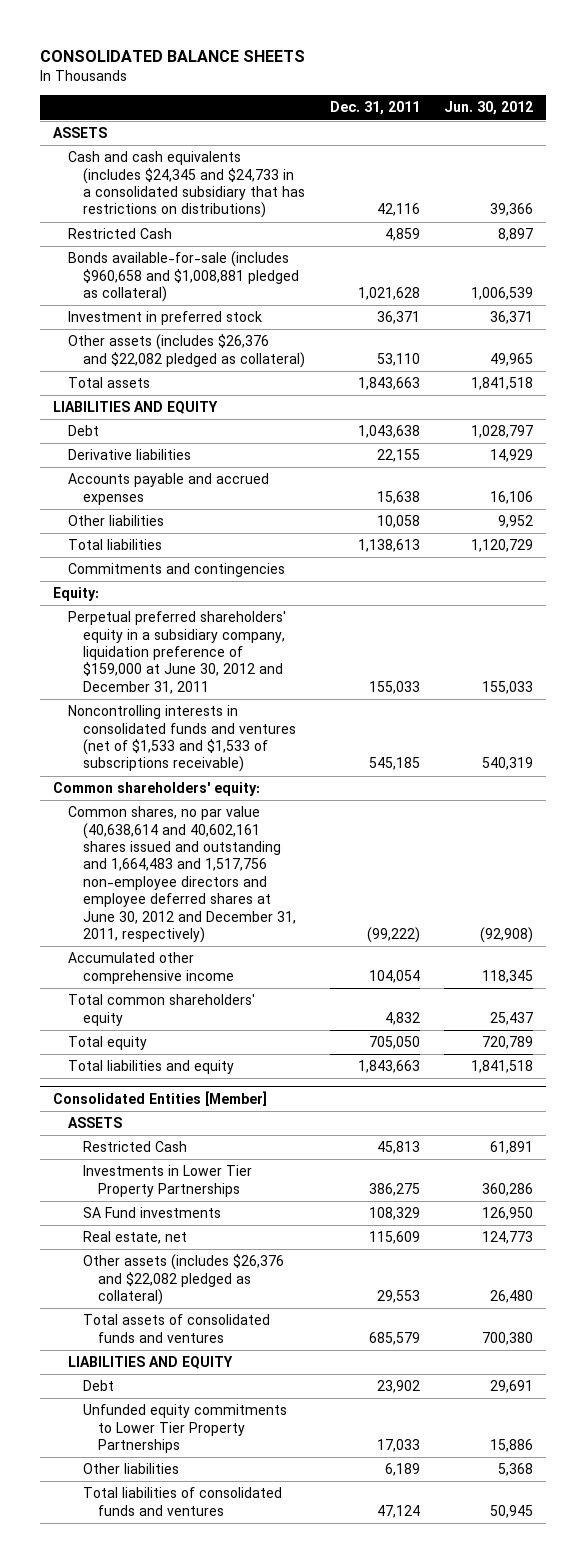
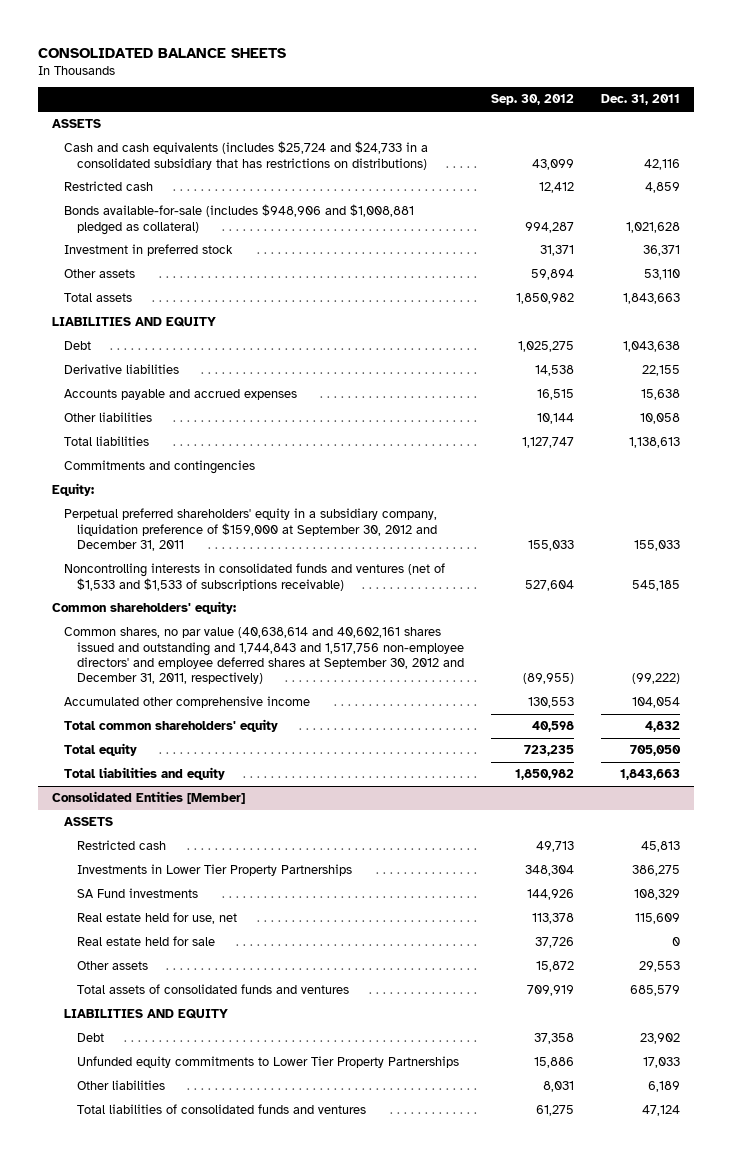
[444,101,534,116] Jun. 30, 2012 -> none
none -> [490,94,574,106] Sep. 30, 2012
[67,151,306,219] Cash and cash equivalents (includes $24,345 and $24,733 in a consolidated subsidiary that has restrictions on distributions) -> [64,141,429,170] Cash and cash equivalents (includes $25,724 and $24,733 in a consolidated subsidiary that has restrictions on distributions)
[67,228,172,240] Restricted Cash -> [64,181,154,192] Restricted cash
[67,251,300,302] Bonds available-for-sale (includes $960,658 and $1,008,881 pledged as collateral) -> [64,204,415,235] Bonds available-for-sale (includes $948,906 and $1,008,881 pledged as collateral)
[67,334,306,368] Other assets (includes $26,376 and $22,082 pledged as collateral) -> [64,269,136,279] Other assets
[67,611,286,694] Perpetual preferred shareholders' equity in a subsidiary company, liquidation preference of $159,000 at June 30, 2012 and December 31, 2011 -> [64,508,438,551] Perpetual preferred shareholders' equity in a subsidiary company, liquidation preference of $159,000 at September 30, 2012 and December 31, 2011
[67,806,297,944] Common shares, no par value (40,638,614 and 40,602,161 shares issued and outstanding and 1,664,483 and 1,517,756 non-employee directors and employee deferred shares at June 30, 2012 and December 31, 2011, respectively) -> [64,627,464,684] Common shares, no par value (40,638,614 and 40,602,161 shares issued and outstanding and 1,744,843 and 1,517,756 non-employee directors' and employee deferred shares at September 30, 2012 and December 31, 2011, respectively)
[83,1141,188,1153] Restricted Cash -> [76,840,166,851] Restricted cash
[83,1231,188,1245] Real estate, net -> [76,912,237,925] Real estate held for use, net
none -> [76,936,215,947] Real estate held for sale
[83,1254,285,1305] Other assets (includes $26,376 and $22,082 pledged as collateral) -> [76,961,148,971] Other assets

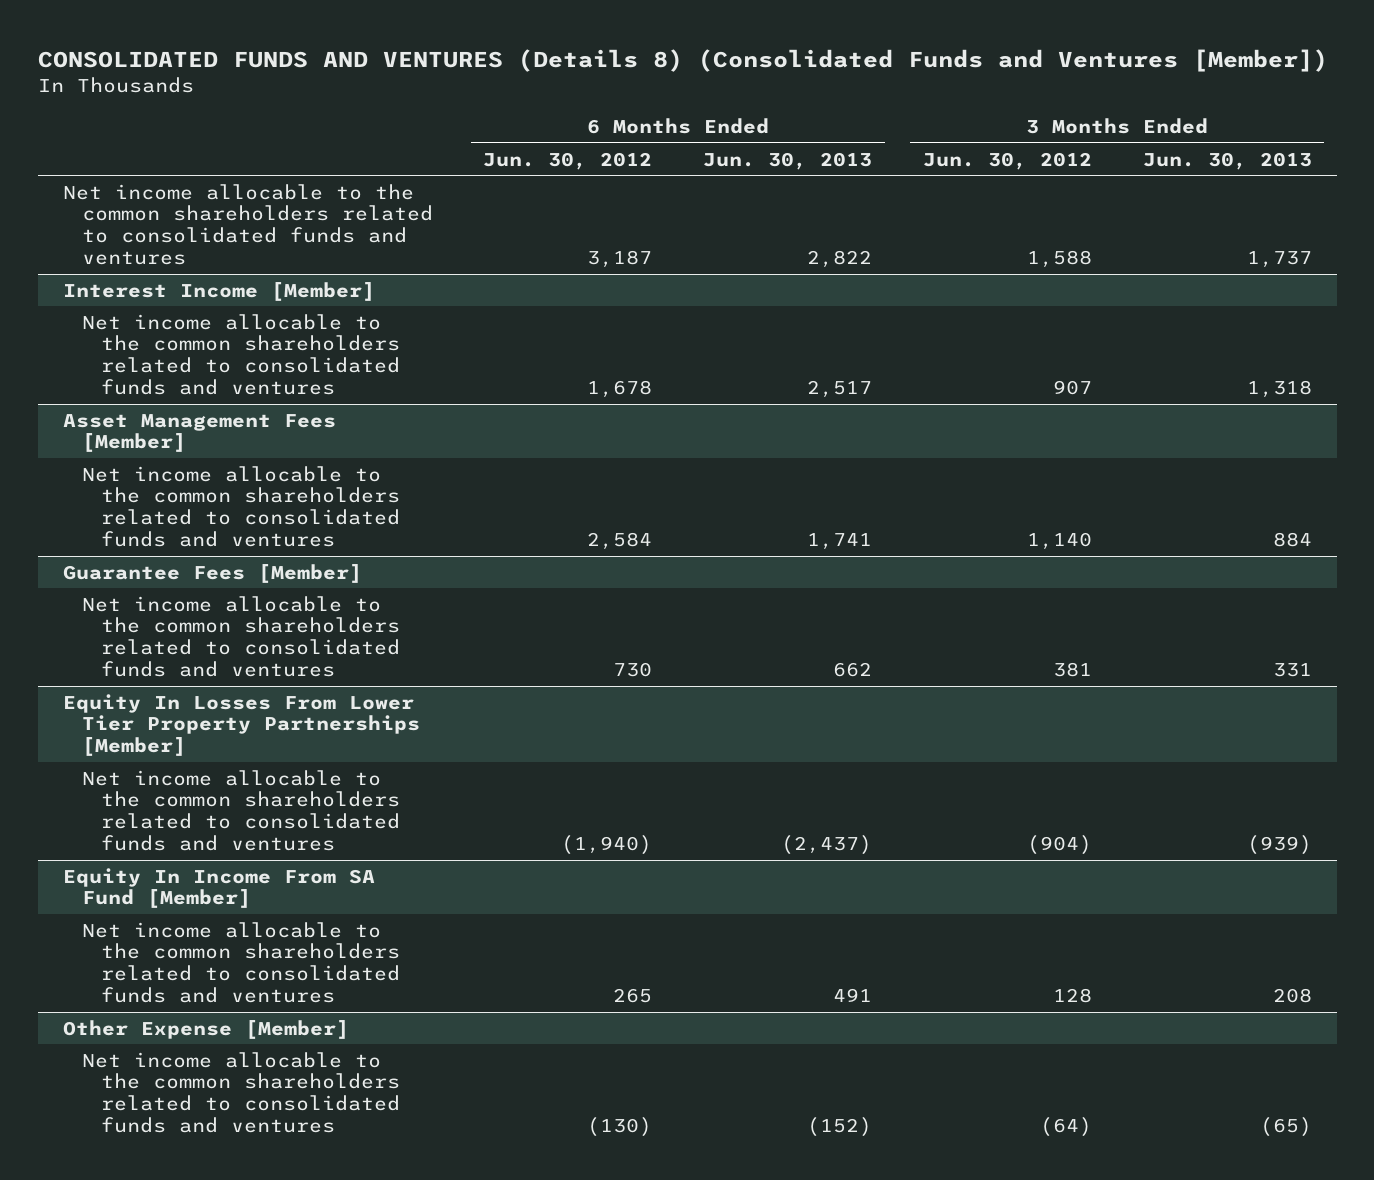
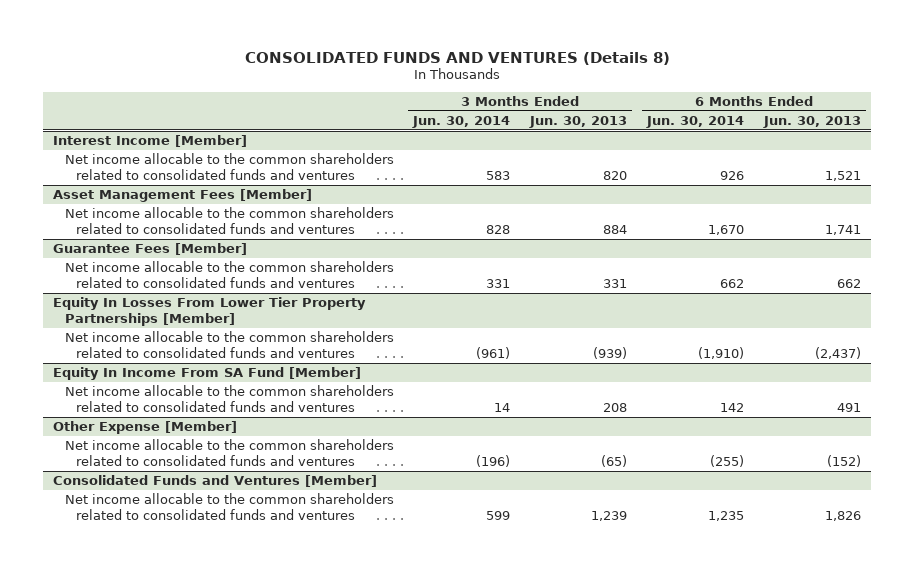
[37,48,1328,72] CONSOLIDATED FUNDS AND VENTURES (Details 8) (Consolidated Funds and Ventures [Member]) -> [244,51,670,65] CONSOLIDATED FUNDS AND VENTURES (Details 8)
[483,151,653,170] Jun. 30, 2012 -> none
[922,151,1092,170] Jun. 30, 2012 -> none
none -> [412,115,511,128] Jun. 30, 2014
none -> [645,115,744,128] Jun. 30, 2014
[62,183,433,266] Net income allocable to the common shareholders related to consolidated funds and ventures -> none
[807,380,873,399] 2,517 -> [824,170,861,181] 1,521
[1246,380,1312,399] 1,318 -> [603,170,628,180] 820
none -> [52,475,377,488] Consolidated Funds and Ventures [Member]
none -> [64,493,394,520] Net income allocable to the common shareholders related to consolidated funds and ventures

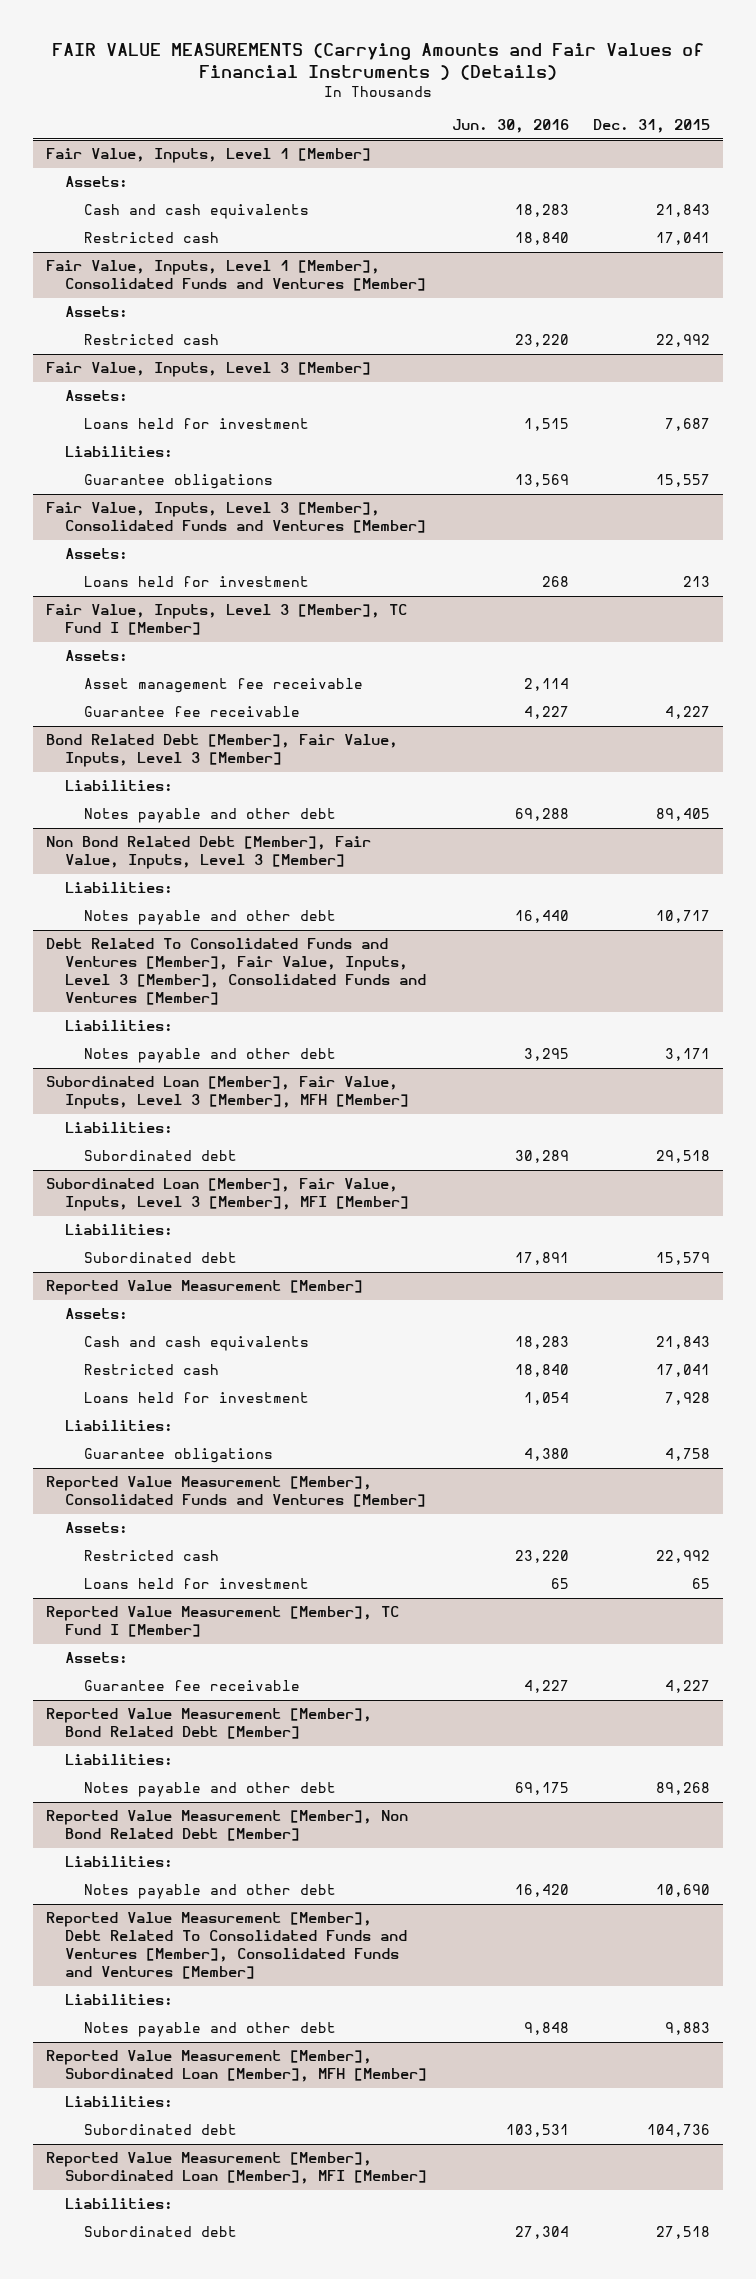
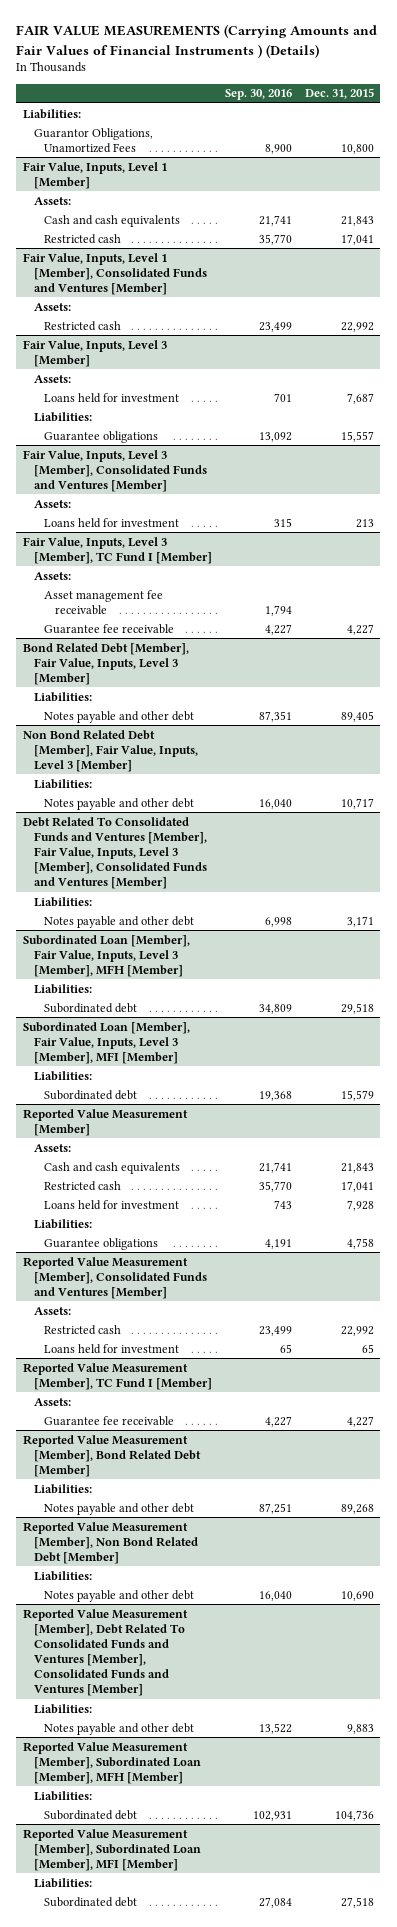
[451,119,569,134] Jun. 30, 2016 -> none
none -> [224,89,292,101] Sep. 30, 2016
none -> [22,108,81,119] Liabilities:
none -> [33,127,153,153] Guarantor Obligations, Unamortized Fees

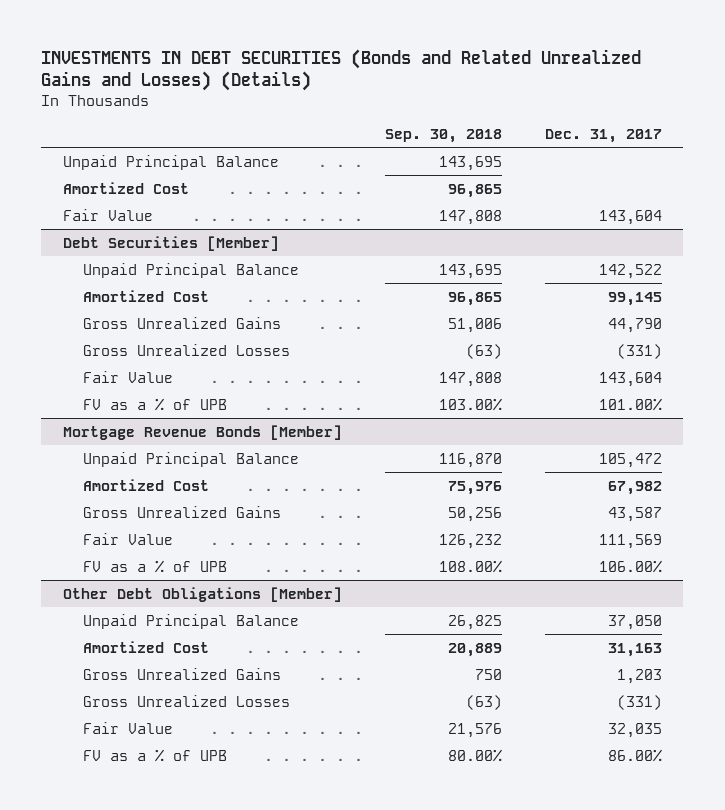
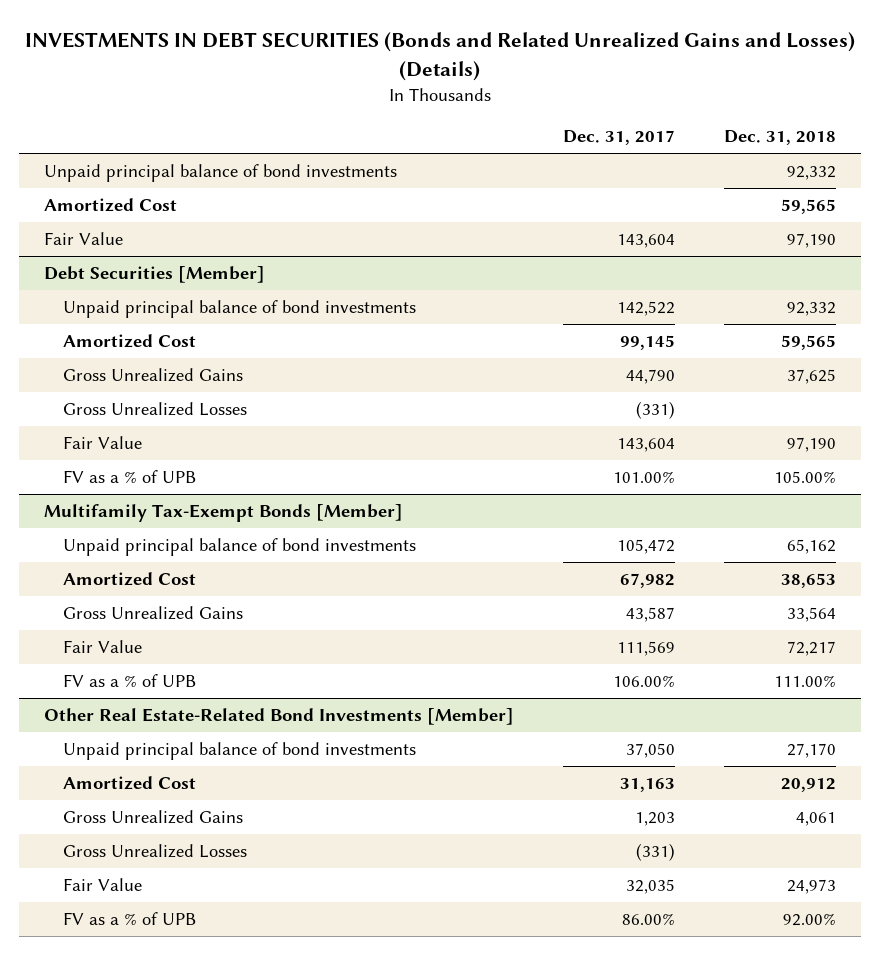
[384,128,502,143] Sep. 30, 2018 -> none
none -> [724,130,837,146] Dec. 31, 2018
[62,154,279,170] Unpaid Principal Balance -> [43,163,397,182] Unpaid principal balance of bond investments
[82,262,299,278] Unpaid Principal Balance -> [62,299,416,318] Unpaid principal balance of bond investments
[62,424,342,440] Mortgage Revenue Bonds [Member] -> none
none -> [43,503,403,522] Multifamily Tax-Exempt Bonds [Member]
[82,451,299,467] Unpaid Principal Balance -> [62,537,416,556] Unpaid principal balance of bond investments
[62,586,342,602] Other Debt Obligations [Member] -> none
none -> [43,707,514,725] Other Real Estate-Related Bond Investments [Member]
[82,613,299,629] Unpaid Principal Balance -> [62,741,416,760] Unpaid principal balance of bond investments

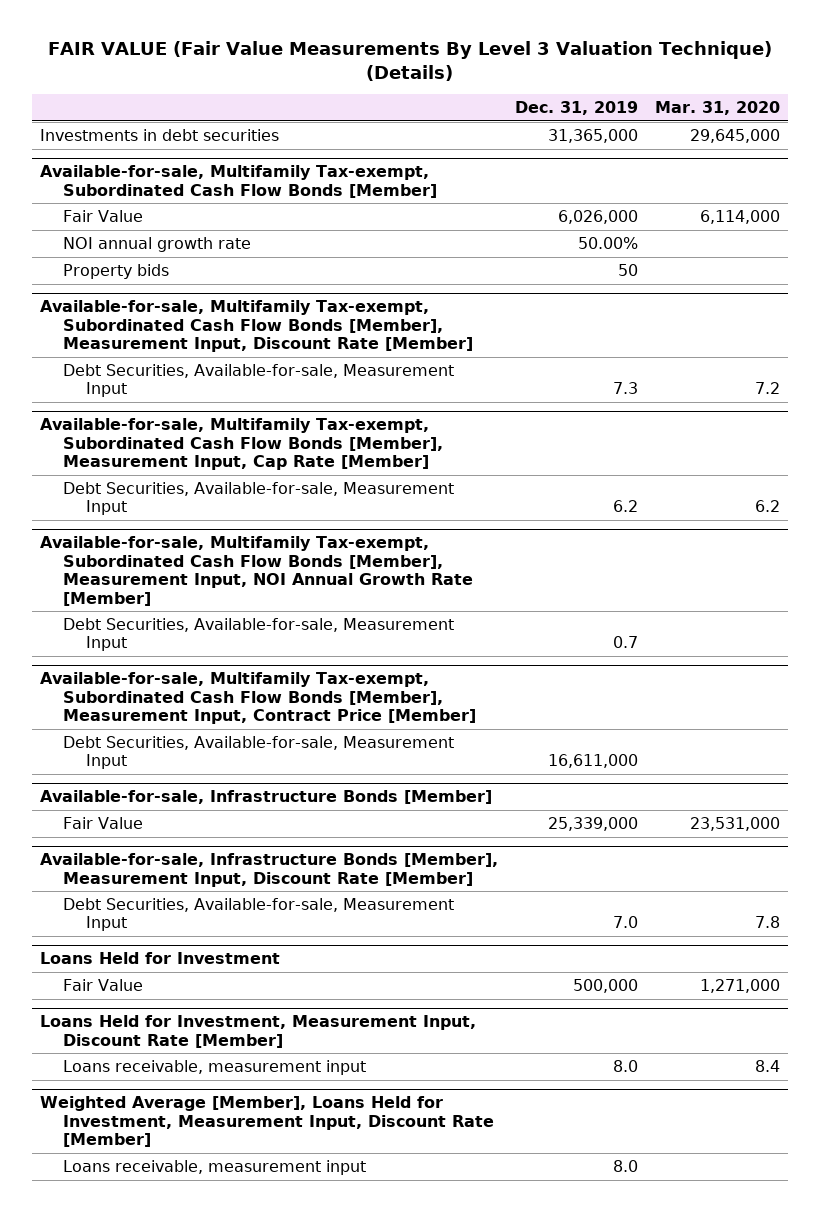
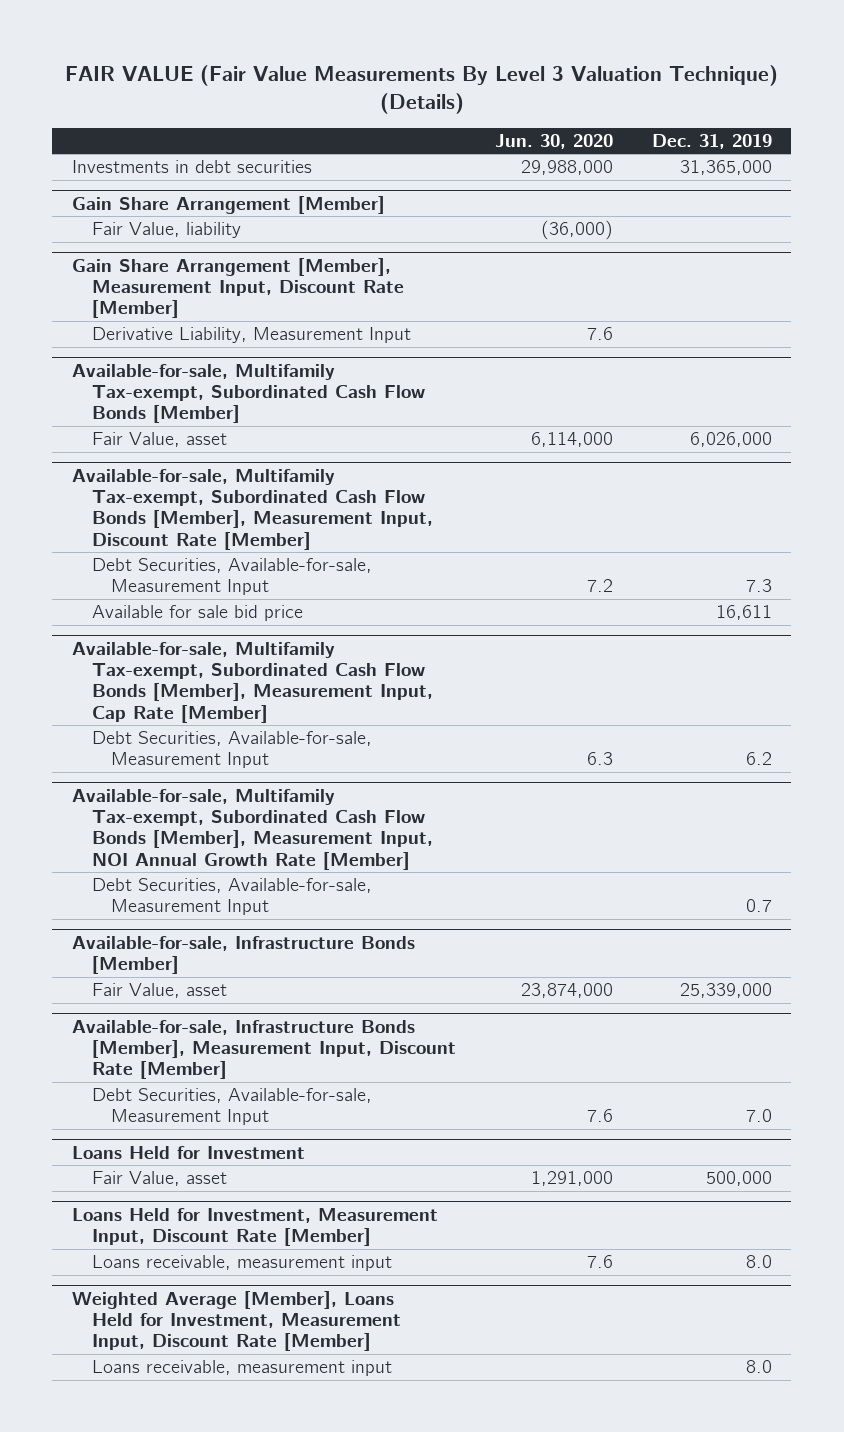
[654,101,780,116] Mar. 31, 2020 -> none
none -> [494,133,613,149] Jun. 30, 2020
none -> [71,195,385,214] Gain Share Arrangement [Member]
none -> [91,222,241,239] Fair Value, liability
none -> [71,257,404,319] Gain Share Arrangement [Member], Measurement Input, Discount Rate [Member]
none -> [91,327,411,344] Derivative Liability, Measurement Input
[63,236,252,252] NOI annual growth rate -> none
[63,263,170,279] Property bids -> none
[63,209,144,222] Fair Value -> [91,432,227,448] Fair Value, asset
none -> [91,605,303,622] Available for sale bid price
[39,672,477,725] Available-for-sale, Multifamily Tax-exempt, Subordinated Cash Flow Bonds [Member], Measurement Input, Contract Price [Member] -> none
[63,735,455,770] Debt Securities, Available-for-sale, Measurement Input -> none
[63,816,144,829] Fair Value -> [91,983,227,999] Fair Value, asset
[63,978,144,991] Fair Value -> [91,1171,227,1187] Fair Value, asset

